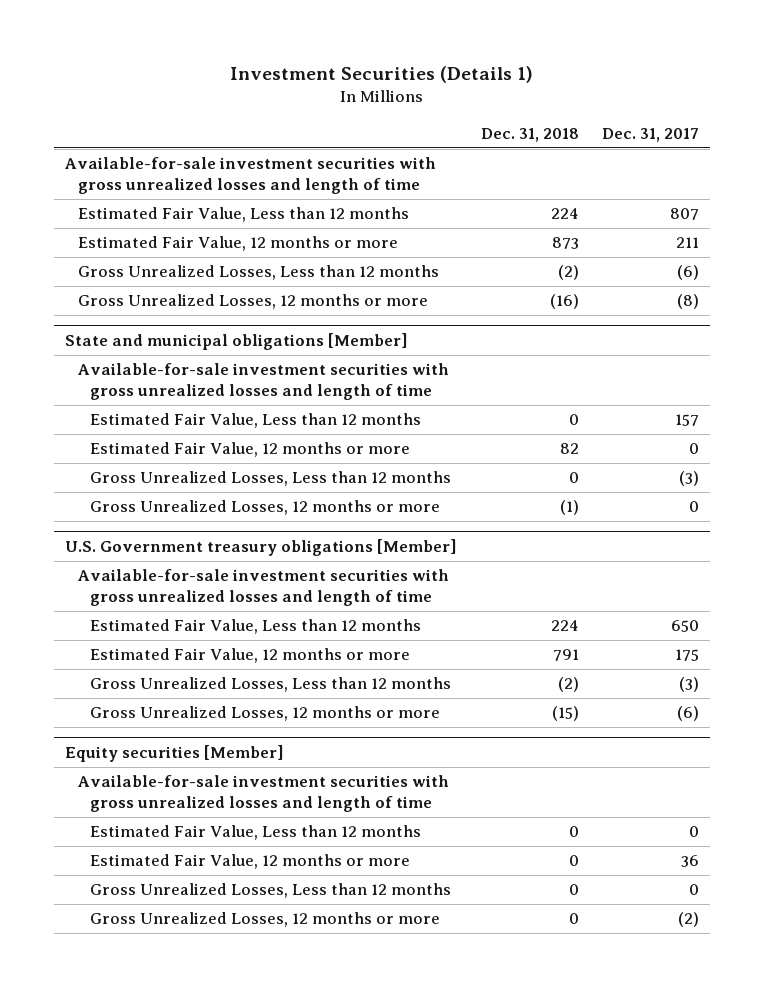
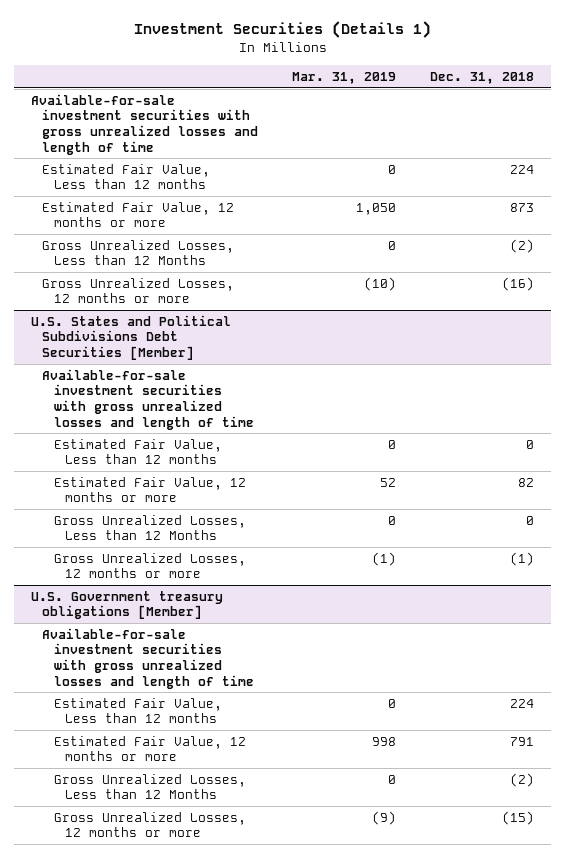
[601,127,699,142] Dec. 31, 2017 -> none
none -> [292,72,397,85] Mar. 31, 2019
[77,265,439,281] Gross Unrealized Losses, Less than 12 months -> [42,239,235,266] Gross Unrealized Losses, Less than 12 Months
[65,332,409,350] State and municipal obligations [Member] -> [30,314,231,361] U.S. States and Political Subdivisions Debt Securities [Member]
[90,471,452,487] Gross Unrealized Losses, Less than 12 months -> [53,514,246,541] Gross Unrealized Losses, Less than 12 Months
[90,677,452,693] Gross Unrealized Losses, Less than 12 months -> [53,773,246,800] Gross Unrealized Losses, Less than 12 Months
[65,744,285,762] Equity securities [Member] -> none
[77,775,449,813] Available-for-sale investment securities with gross unrealized losses and length of time -> none
[90,825,422,841] Estimated Fair Value, Less than 12 months -> none
[90,854,411,870] Estimated Fair Value, 12 months or more -> none
[90,883,452,899] Gross Unrealized Losses, Less than 12 months -> none
[90,912,441,928] Gross Unrealized Losses, 12 months or more -> none

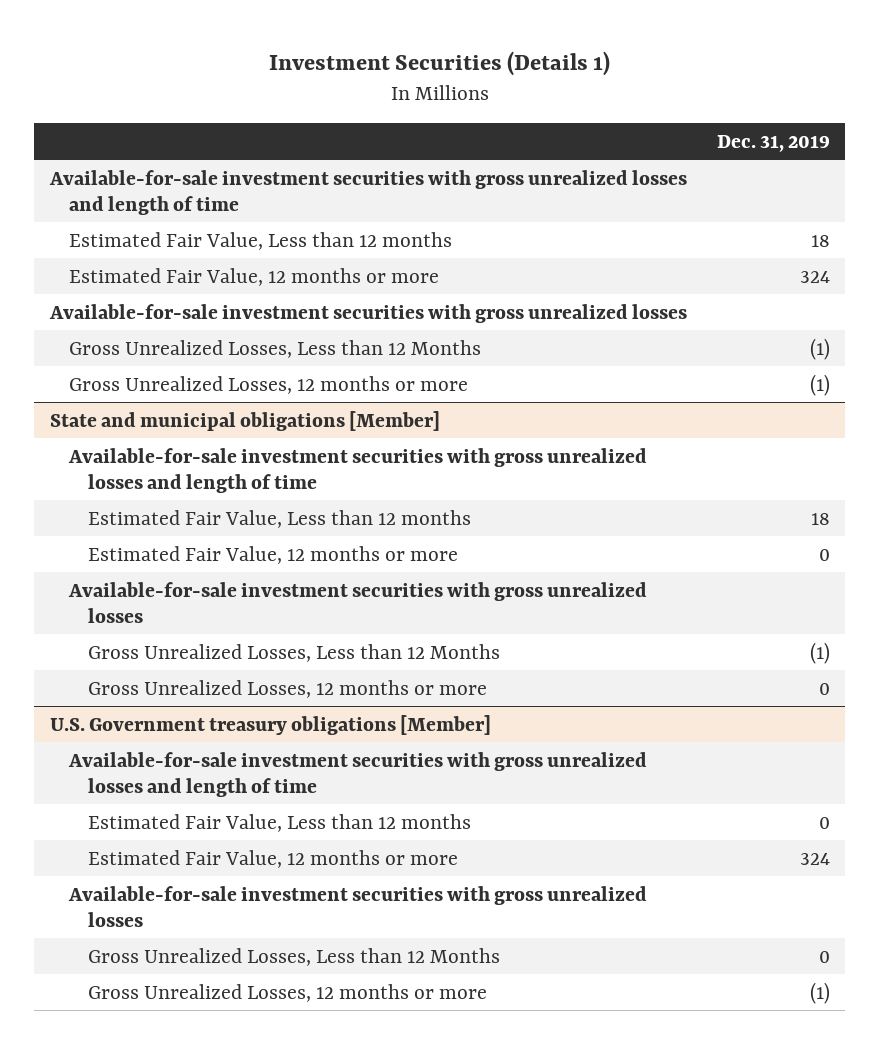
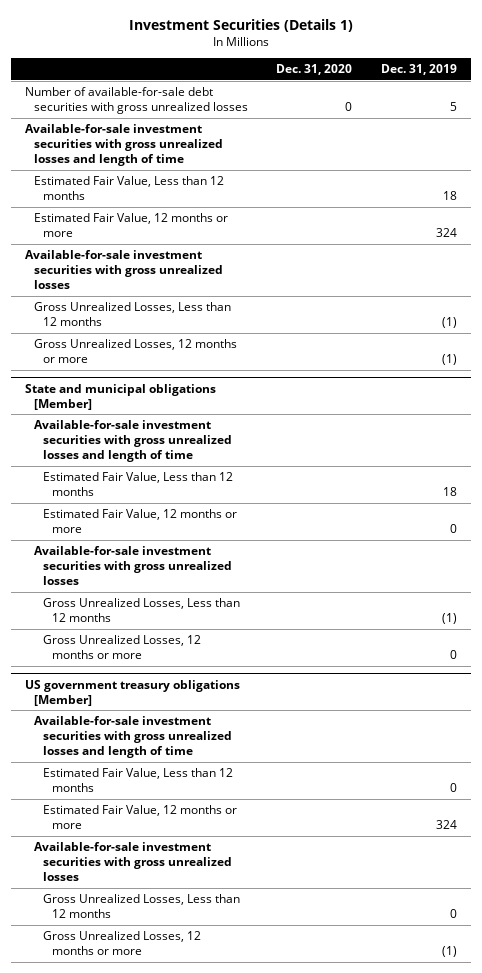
none -> [276,64,353,76] Dec. 31, 2020
none -> [25,87,248,115] Number of available-for-sale debt securities with gross unrealized losses
[68,339,481,358] Gross Unrealized Losses, Less than 12 Months -> [33,302,231,327] Gross Unrealized Losses, Less than 12 months
[87,643,500,662] Gross Unrealized Losses, Less than 12 Months -> [42,598,240,623] Gross Unrealized Losses, Less than 12 months
[49,714,491,735] U.S. Government treasury obligations [Member] -> [25,679,241,706] US government treasury obligations [Member]
[87,947,500,966] Gross Unrealized Losses, Less than 12 Months -> [42,894,240,919] Gross Unrealized Losses, Less than 12 months

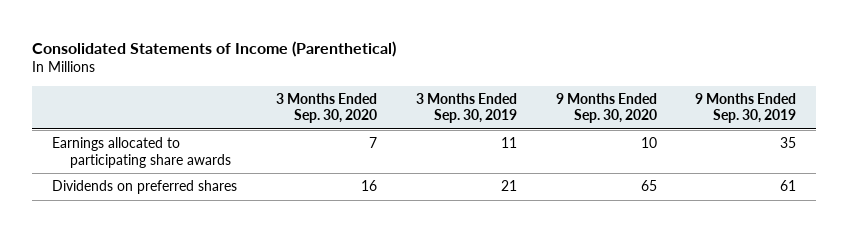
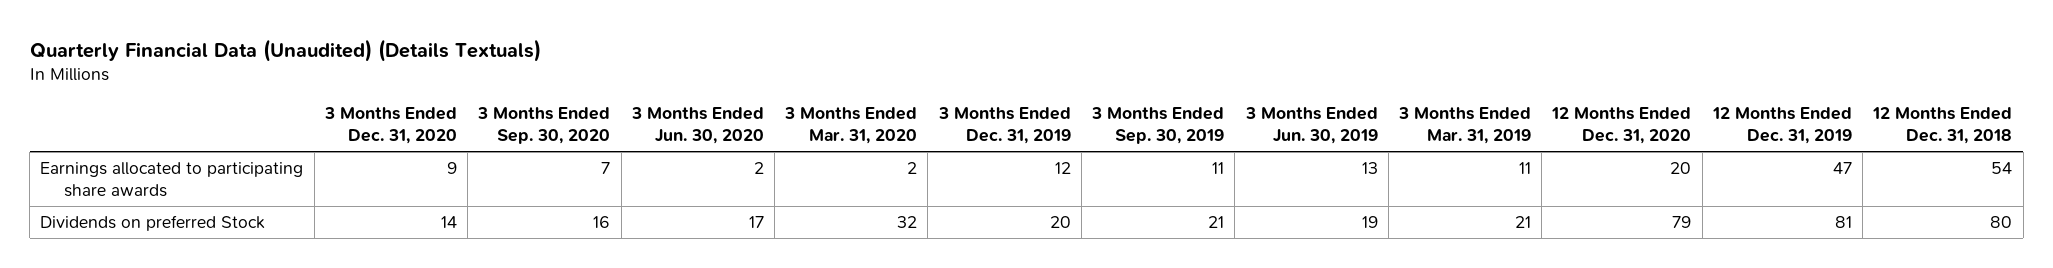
[32,40,397,57] Consolidated Statements of Income (Parenthetical) -> [29,38,541,62] Quarterly Financial Data (Unaudited) (Details Textuals)
[555,92,657,124] 9 Months Ended Sep. 30, 2020 -> none
[695,92,797,124] 9 Months Ended Sep. 30, 2019 -> none
none -> [323,107,457,145] 3 Months Ended Dec. 31, 2020
none -> [630,107,764,145] 3 Months Ended Jun. 30, 2020
none -> [784,107,918,145] 3 Months Ended Mar. 31, 2020
none -> [937,107,1071,145] 3 Months Ended Dec. 31, 2019
none -> [1244,107,1378,145] 3 Months Ended Jun. 30, 2019
none -> [1398,107,1532,145] 3 Months Ended Mar. 31, 2019
none -> [1551,107,1692,145] 12 Months Ended Dec. 31, 2020
none -> [1711,107,1852,145] 12 Months Ended Dec. 31, 2019
none -> [1872,107,2013,145] 12 Months Ended Dec. 31, 2018
[51,180,237,195] Dividends on preferred shares -> [40,214,266,231] Dividends on preferred Stock

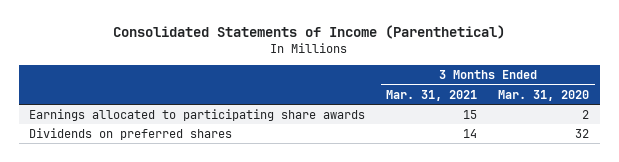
[29,38,541,62] Quarterly Financial Data (Unaudited) (Details Textuals) -> [113,25,506,40] Consolidated Statements of Income (Parenthetical)
[323,107,457,145] 3 Months Ended Dec. 31, 2020 -> none
[477,107,611,145] 3 Months Ended Sep. 30, 2020 -> none
[630,107,764,145] 3 Months Ended Jun. 30, 2020 -> none
[937,107,1071,145] 3 Months Ended Dec. 31, 2019 -> none
[1091,107,1225,145] 3 Months Ended Sep. 30, 2019 -> none
[1244,107,1378,145] 3 Months Ended Jun. 30, 2019 -> none
[1398,107,1532,145] 3 Months Ended Mar. 31, 2019 -> none
[1551,107,1692,145] 12 Months Ended Dec. 31, 2020 -> none
[1711,107,1852,145] 12 Months Ended Dec. 31, 2019 -> none
[1872,107,2013,145] 12 Months Ended Dec. 31, 2018 -> none
none -> [386,89,478,101] Mar. 31, 2021
[40,214,266,231] Dividends on preferred Stock -> [29,128,233,141] Dividends on preferred shares

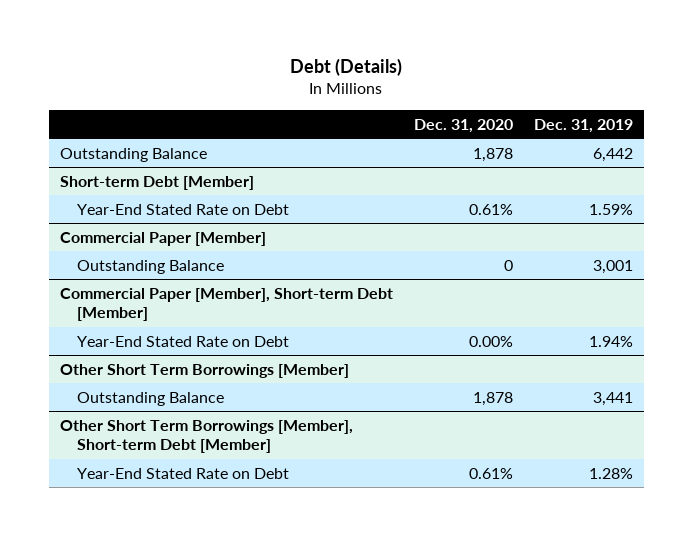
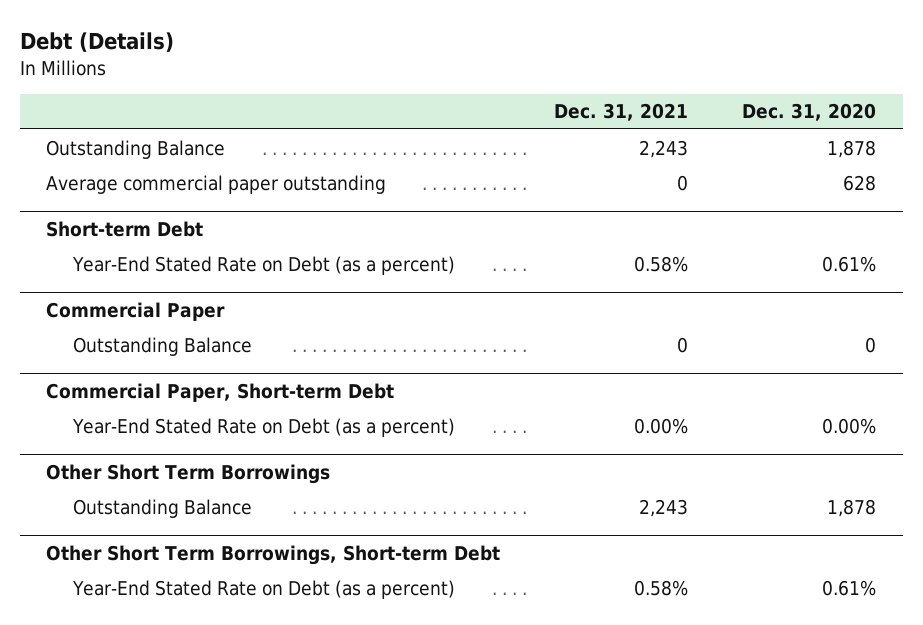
[534,118,634,133] Dec. 31, 2019 -> none
none -> [554,103,689,122] Dec. 31, 2021
none -> [46,174,387,194] Average commercial paper outstanding
[59,175,254,190] Short-term Debt [Member] -> [46,220,204,237] Short-term Debt
[77,203,290,215] Year-End Stated Rate on Debt -> [71,255,455,275] Year-End Stated Rate on Debt (as a percent)
[59,231,266,246] Commercial Paper [Member] -> [46,301,226,321] Commercial Paper
[59,287,393,322] Commercial Paper [Member], Short-term Debt [Member] -> [46,382,395,402] Commercial Paper, Short-term Debt
[77,335,290,347] Year-End Stated Rate on Debt -> [71,417,455,437] Year-End Stated Rate on Debt (as a percent)
[59,363,349,378] Other Short Term Borrowings [Member] -> [46,463,331,484] Other Short Term Borrowings
[59,419,353,454] Other Short Term Borrowings [Member], Short-term Debt [Member] -> [46,544,501,565] Other Short Term Borrowings, Short-term Debt
[77,467,290,479] Year-End Stated Rate on Debt -> [71,579,455,599] Year-End Stated Rate on Debt (as a percent)

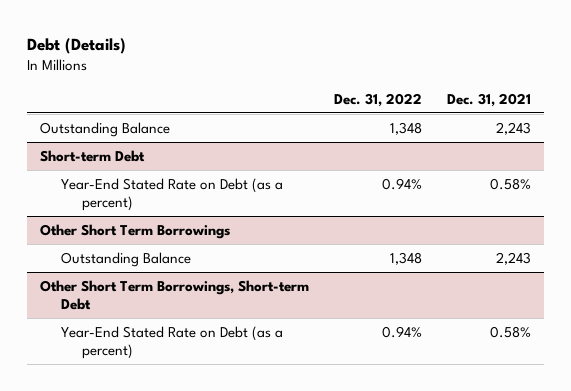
[742,103,877,122] Dec. 31, 2020 -> none
none -> [334,92,423,107] Dec. 31, 2022
[46,174,387,194] Average commercial paper outstanding -> none
[46,301,226,321] Commercial Paper -> none
[72,336,252,356] Outstanding Balance -> none
[46,382,395,402] Commercial Paper, Short-term Debt -> none
[71,417,455,437] Year-End Stated Rate on Debt (as a percent) -> none

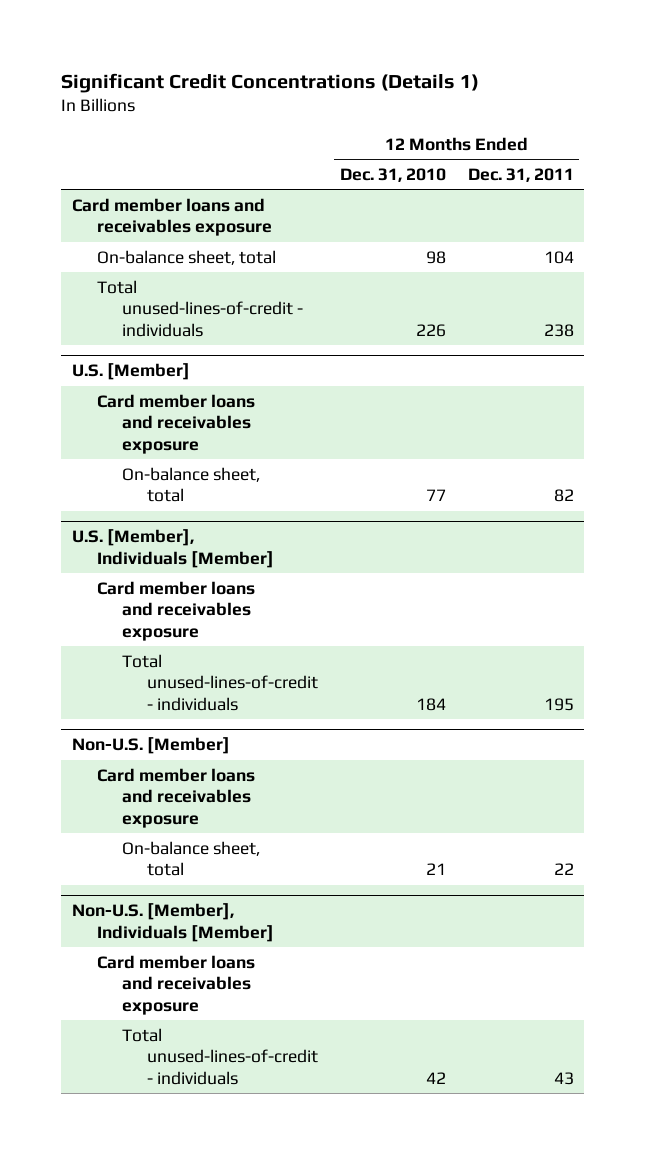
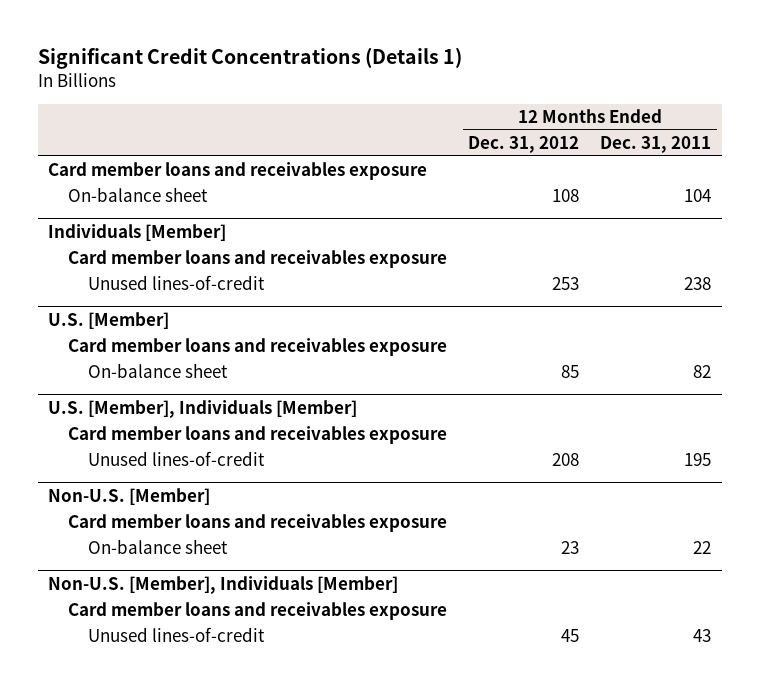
[339,167,446,182] Dec. 31, 2010 -> none
none -> [468,136,580,154] Dec. 31, 2012
[96,249,276,265] On-balance sheet, total -> [68,187,209,203] On-balance sheet
none -> [48,224,227,242] Individuals [Member]
none -> [68,250,448,269] Card member loans and receivables exposure
[96,279,303,337] Total unused-lines-of-credit - individuals -> [87,275,265,291] Unused lines-of-credit
[121,466,260,503] On-balance sheet, total -> [87,363,228,379] On-balance sheet
[121,653,319,711] Total unused-lines-of-credit - individuals -> [87,451,265,467] Unused lines-of-credit
[121,840,260,877] On-balance sheet, total -> [87,539,228,555] On-balance sheet
[121,1027,319,1085] Total unused-lines-of-credit - individuals -> [87,627,265,643] Unused lines-of-credit

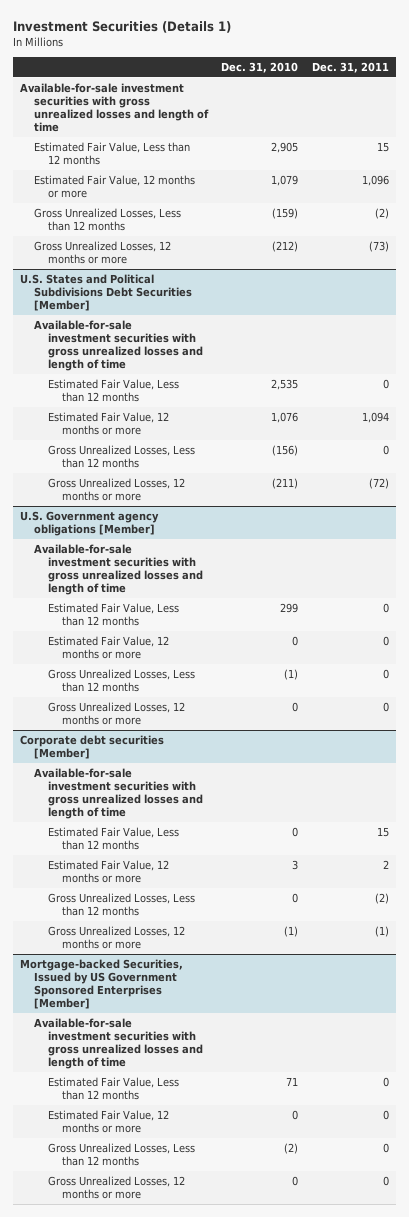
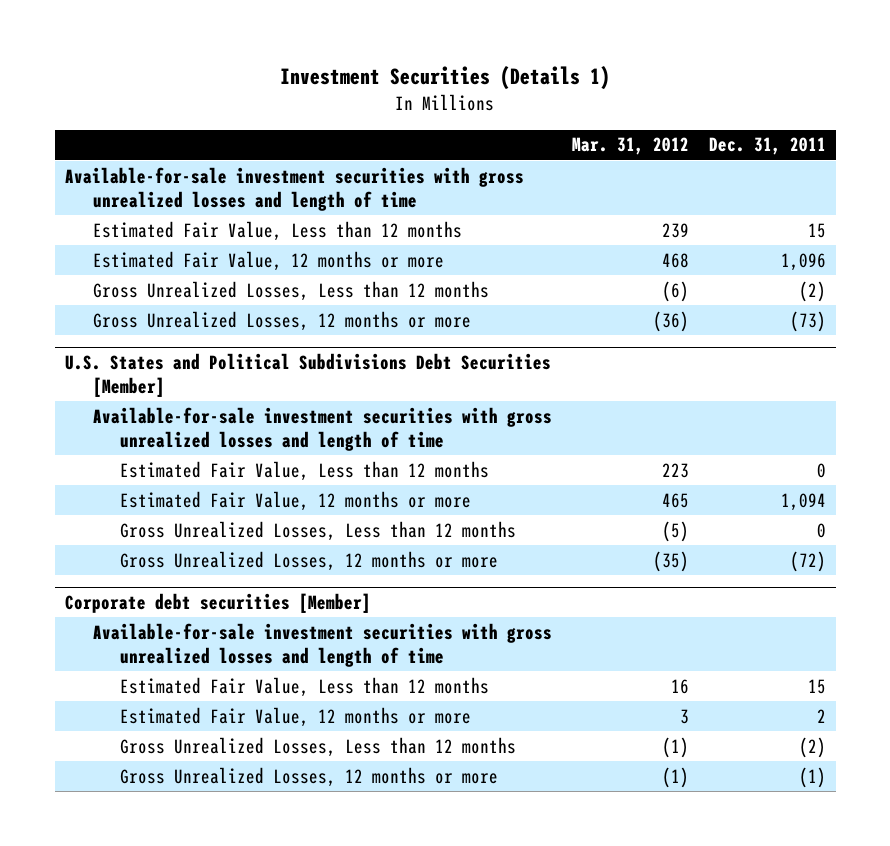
[221,62,299,74] Dec. 31, 2010 -> none
none -> [571,137,689,156] Mar. 31, 2012
[19,511,159,537] U.S. Government agency obligations [Member] -> none
[34,544,204,595] Available-for-sale investment securities with gross unrealized losses and length of time -> none
[48,603,180,627] Estimated Fair Value, Less than 12 months -> none
[48,636,170,660] Estimated Fair Value, 12 months or more -> none
[48,669,196,693] Gross Unrealized Losses, Less than 12 months -> none
[48,702,186,726] Gross Unrealized Losses, 12 months or more -> none
[19,959,183,1009] Mortgage-backed Securities, Issued by US Government Sponsored Enterprises [Member] -> none
[34,1018,204,1069] Available-for-sale investment securities with gross unrealized losses and length of time -> none
[48,1077,180,1101] Estimated Fair Value, Less than 12 months -> none
[48,1110,170,1134] Estimated Fair Value, 12 months or more -> none
[48,1143,196,1167] Gross Unrealized Losses, Less than 12 months -> none
[48,1176,186,1200] Gross Unrealized Losses, 12 months or more -> none

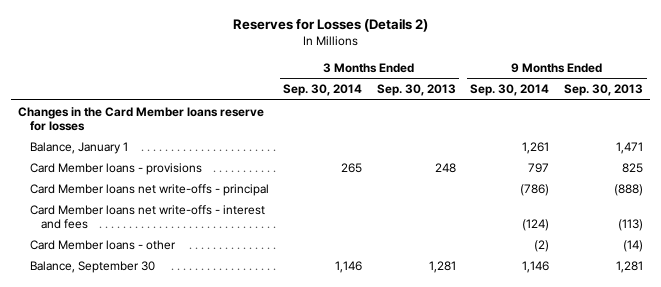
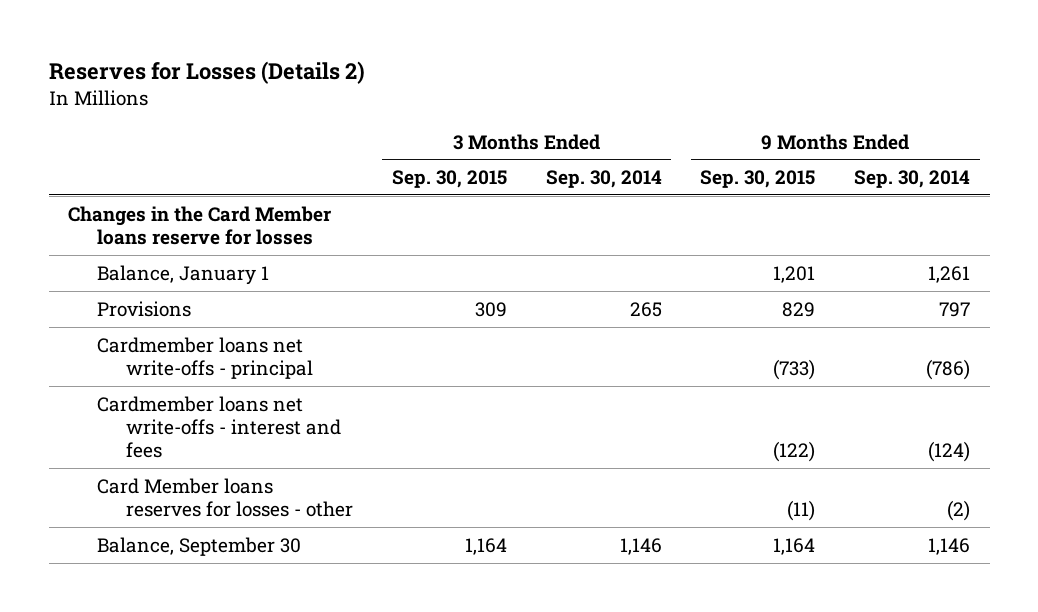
[376,84,456,97] Sep. 30, 2013 -> none
[563,84,643,97] Sep. 30, 2013 -> none
none -> [391,170,507,189] Sep. 30, 2015
none -> [700,170,816,189] Sep. 30, 2015
[29,162,202,175] Card Member loans - provisions -> [97,300,192,317] Provisions
[29,183,269,196] Card Member loans net write-offs - principal -> [97,336,314,379] Cardmember loans net write-offs - principal
[29,204,265,229] Card Member loans net write-offs - interest and fees -> [97,395,342,459] Cardmember loans net write-offs - interest and fees
[29,239,176,250] Card Member loans - other -> [97,477,354,517] Card Member loans reserves for losses - other

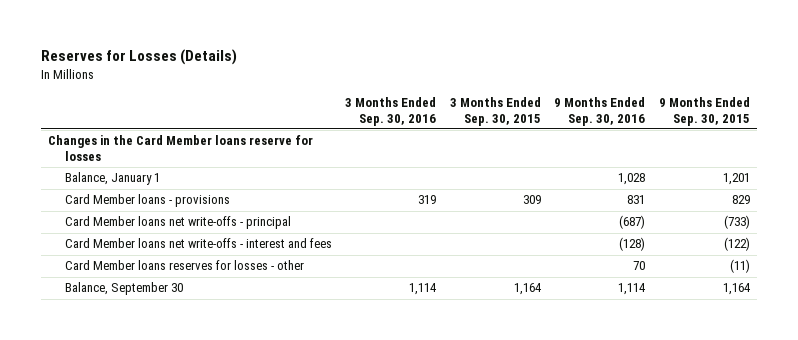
[48,60,365,84] Reserves for Losses (Details 2) -> [41,49,238,66] Reserves for Losses (Details)
[545,170,662,189] Sep. 30, 2014 -> none
[854,170,971,189] Sep. 30, 2014 -> none
none -> [345,96,437,126] 3 Months Ended Sep. 30, 2016
none -> [554,96,646,126] 9 Months Ended Sep. 30, 2016
[97,300,192,317] Provisions -> [64,194,230,208] Card Member loans - provisions
[97,336,314,379] Cardmember loans net write-offs - principal -> [64,216,291,230] Card Member loans net write-offs - principal
[97,395,342,459] Cardmember loans net write-offs - interest and fees -> [64,238,332,249] Card Member loans net write-offs - interest and fees

